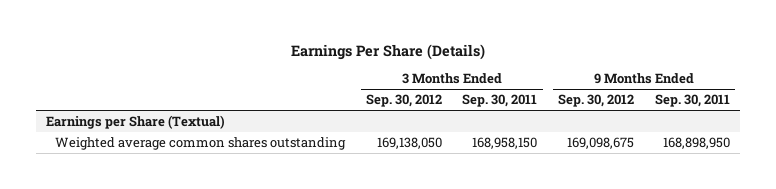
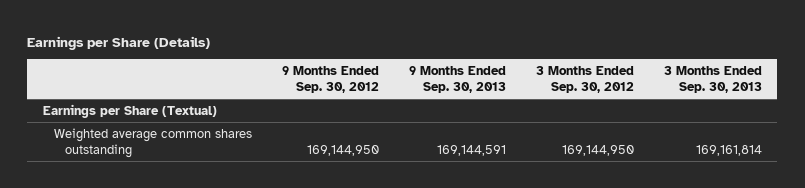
[291,43,486,60] Earnings Per Share (Details) -> [27,35,211,50] Earnings per Share (Details)
[462,94,538,108] Sep. 30, 2011 -> none
[654,94,730,108] Sep. 30, 2011 -> none
none -> [408,65,506,93] 9 Months Ended Sep. 30, 2013
none -> [664,65,763,93] 3 Months Ended Sep. 30, 2013
[376,137,442,150] 169,138,050 -> [562,144,635,156] 169,144,950
[567,137,635,150] 169,098,675 -> [306,144,379,156] 169,144,950

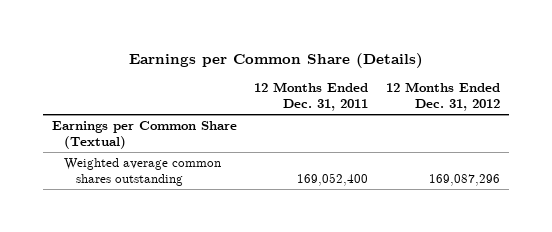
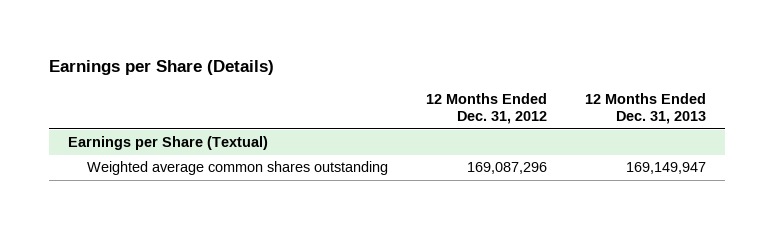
[128,52,423,68] Earnings per Common Share (Details) -> [49,59,275,75] Earnings per Share (Details)
[254,81,369,112] 12 Months Ended Dec. 31, 2011 -> none
none -> [585,93,707,125] 12 Months Ended Dec. 31, 2013
[51,121,237,150] Earnings per Common Share (Textual) -> [68,136,269,151] Earnings per Share (Textual)

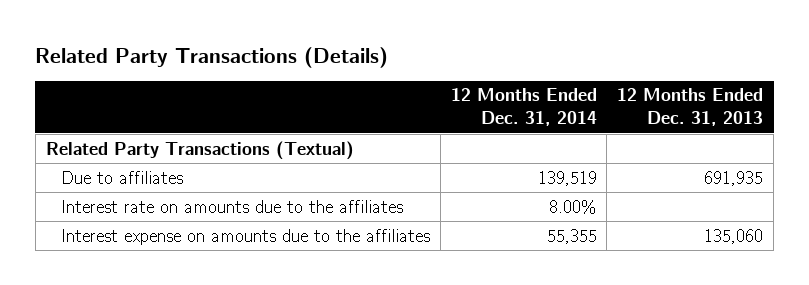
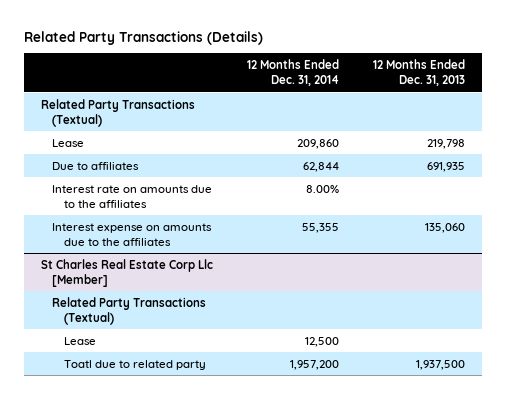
none -> [52,138,85,147] Lease
[537,170,597,186] 139,519 -> [302,161,339,172] 62,844
none -> [40,258,213,287] St Charles Real Estate Corp Llc [Member]
none -> [52,296,207,325] Related Party Transactions (Textual)
none -> [64,336,97,345] Lease
none -> [64,359,207,370] Toatl due to related party

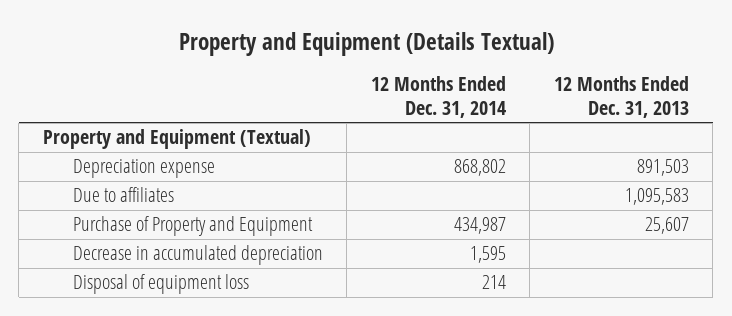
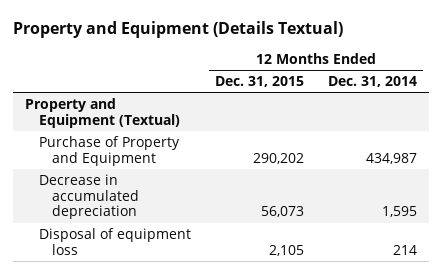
[553,75,689,118] 12 Months Ended Dec. 31, 2013 -> none
none -> [214,76,304,88] Dec. 31, 2015
[72,159,215,179] Depreciation expense -> none
[72,187,174,203] Due to affiliates -> none

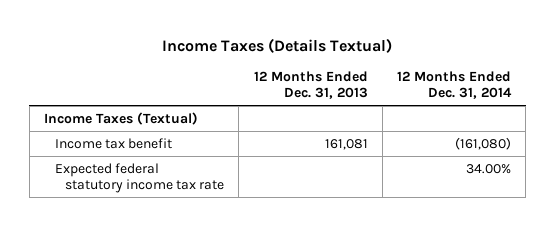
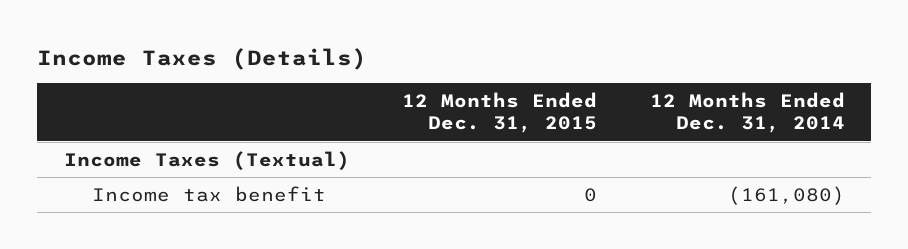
[162,37,393,53] Income Taxes (Details Textual) -> [37,48,368,71] Income Taxes (Details)
[253,71,368,100] 12 Months Ended Dec. 31, 2013 -> none
none -> [402,92,598,134] 12 Months Ended Dec. 31, 2015
[54,162,225,193] Expected federal statutory income tax rate -> none

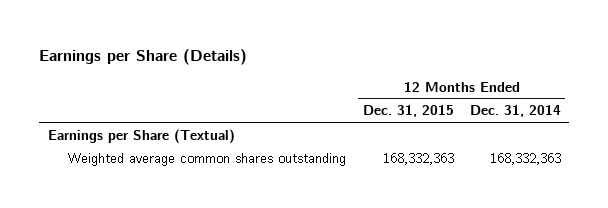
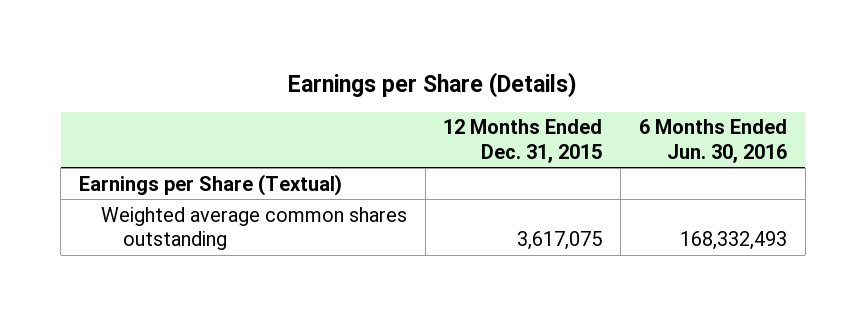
[469,105,561,118] Dec. 31, 2014 -> none
none -> [638,119,787,163] 6 Months Ended Jun. 30, 2016
[382,152,454,165] 168,332,363 -> [517,231,603,251] 3,617,075

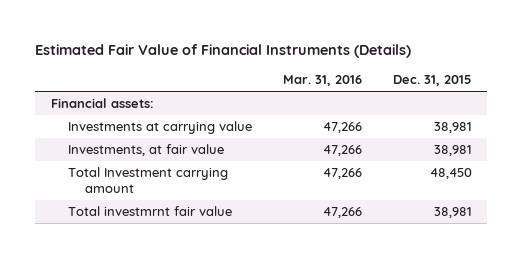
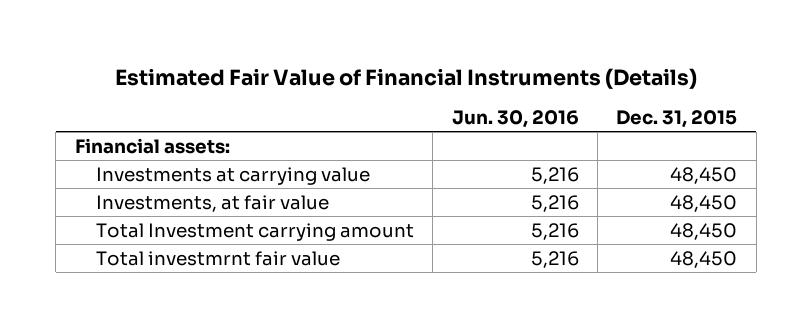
[282,75,362,87] Mar. 31, 2016 -> none
none -> [451,109,579,128] Jun. 30, 2016
[433,122,472,134] 38,981 -> [670,166,738,184] 48,450
[433,145,472,157] 38,981 -> [670,194,738,212] 48,450
[433,207,472,219] 38,981 -> [670,250,738,268] 48,450

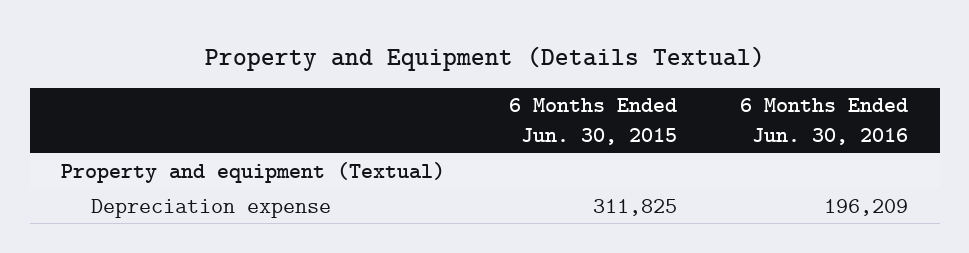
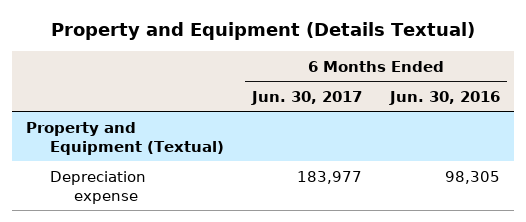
[508,98,677,145] 6 Months Ended Jun. 30, 2015 -> none
none -> [250,90,362,105] Jun. 30, 2017
[61,161,446,183] Property and equipment (Textual) -> [26,121,224,155] Property and Equipment (Textual)
[823,198,908,216] 196,209 -> [444,170,500,184] 98,305

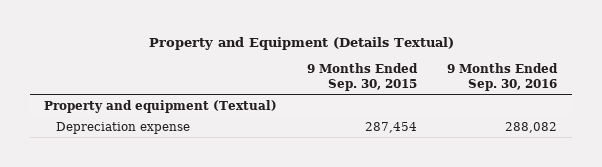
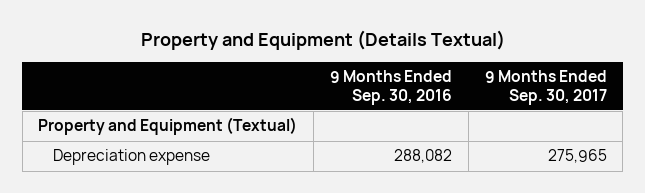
[307,63,419,91] 9 Months Ended Sep. 30, 2015 -> none
none -> [484,70,607,105] 9 Months Ended Sep. 30, 2017
[44,99,278,113] Property and equipment (Textual) -> [38,117,298,136] Property and Equipment (Textual)

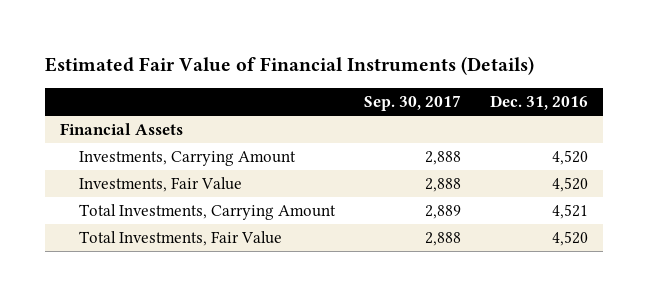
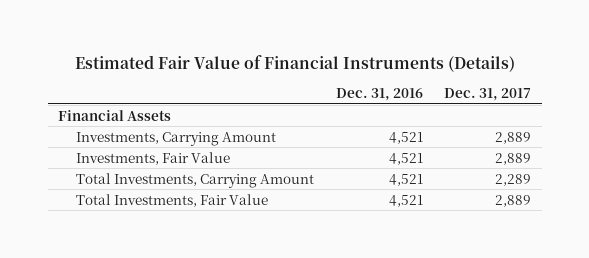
[364,95,462,112] Sep. 30, 2017 -> none
none -> [444,88,532,102] Dec. 31, 2017
[552,150,589,166] 4,520 -> [388,131,423,144] 4,521
[552,177,589,193] 4,520 -> [388,152,423,165] 4,521
[552,231,589,247] 4,520 -> [388,194,423,207] 4,521

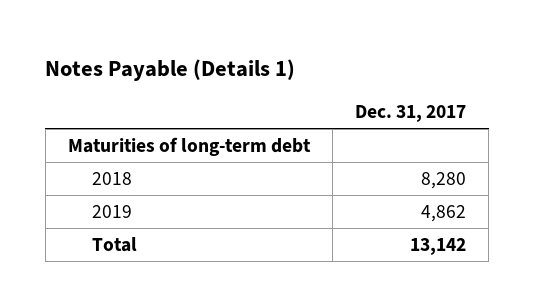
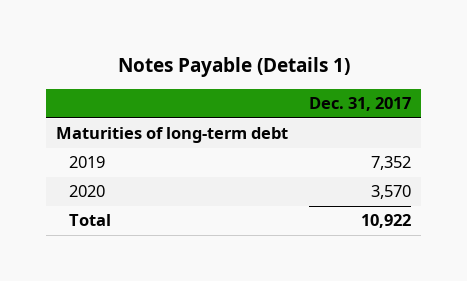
[92,171,133,185] 2018 -> none
[421,204,467,222] 4,862 -> [370,156,411,171] 7,352
none -> [68,185,105,198] 2020
[410,237,467,255] 13,142 -> [360,214,411,229] 10,922

